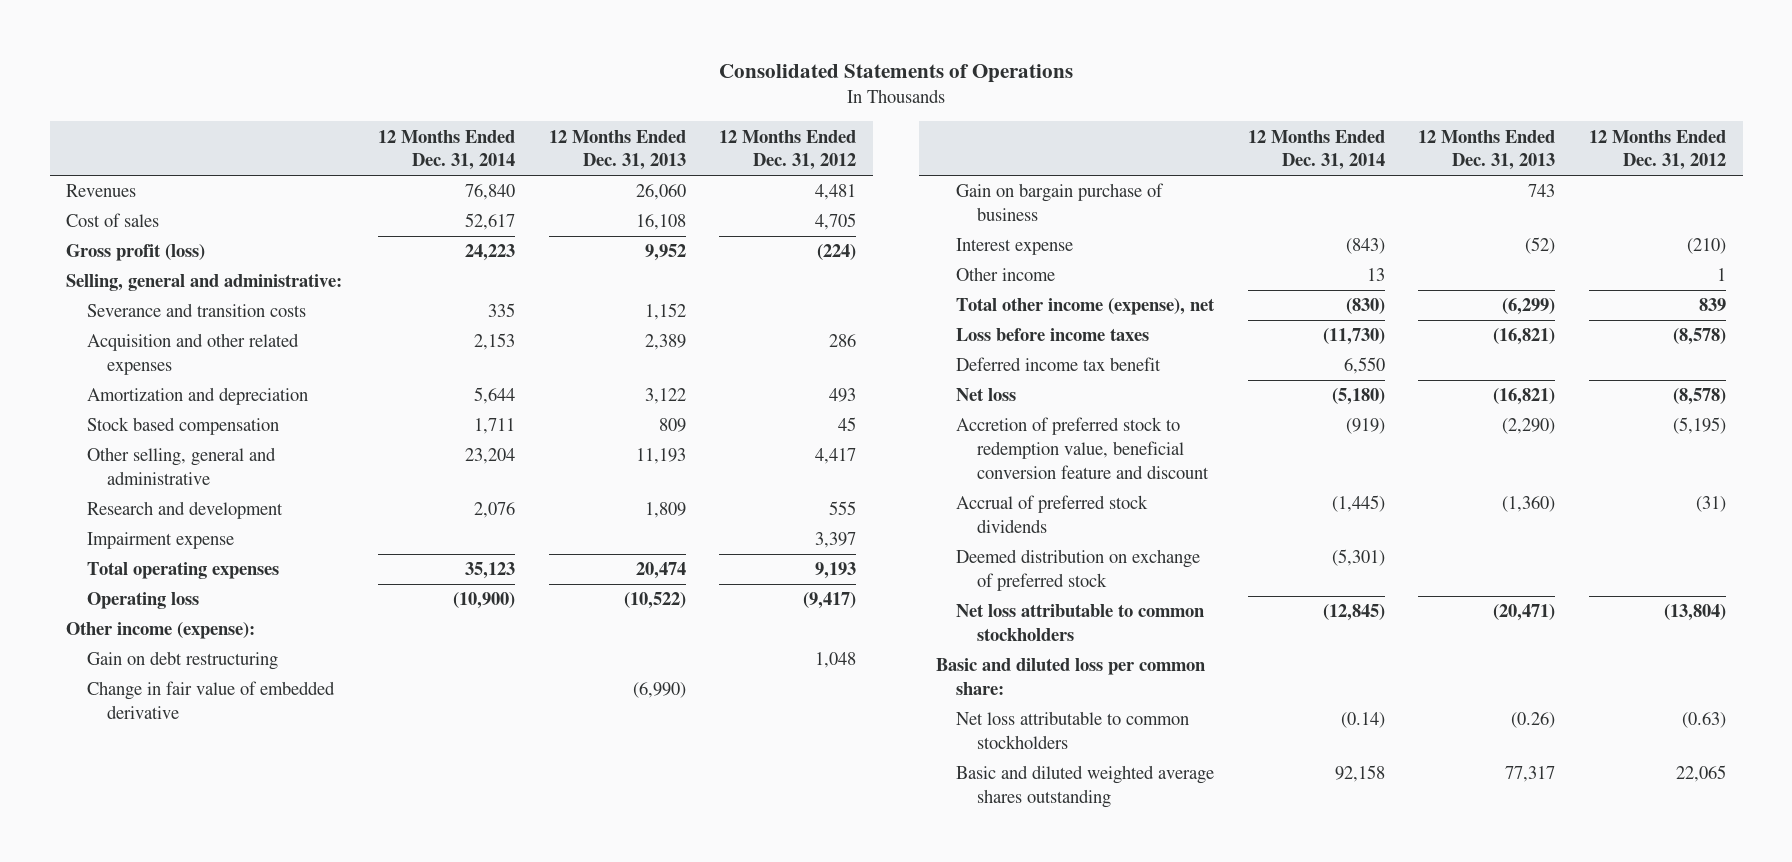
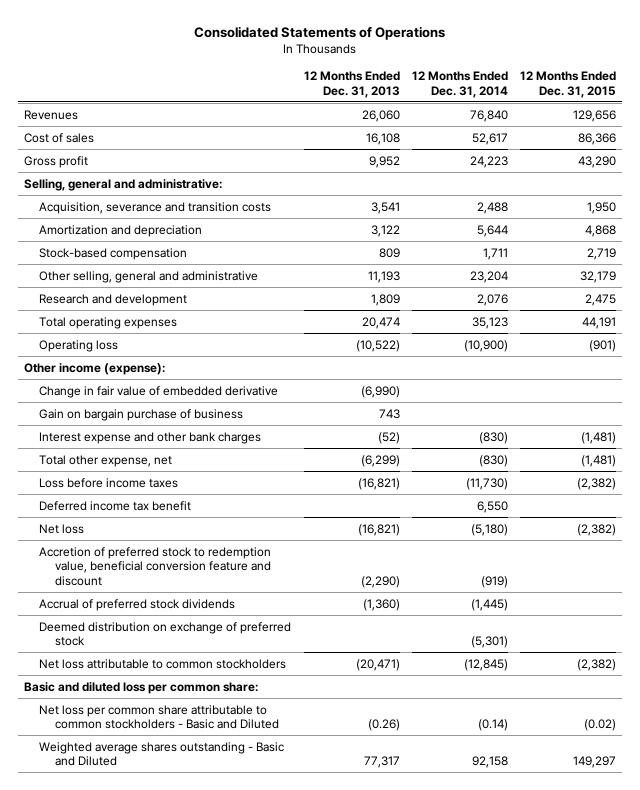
[719,129,857,171] 12 Months Ended Dec. 31, 2012 -> none
none -> [519,71,616,98] 12 Months Ended Dec. 31, 2015
[66,244,206,262] Gross profit (loss) -> [24,155,89,168] Gross profit
[86,333,299,376] Acquisition and other related expenses -> none
[86,303,306,318] Severance and transition costs -> [39,201,272,214] Acquisition, severance and transition costs
[488,303,516,318] 335 -> [476,201,508,214] 2,488
[644,303,686,321] 1,152 -> [370,201,400,214] 3,541
[86,417,279,436] Stock based compensation -> [39,247,188,260] Stock-based compensation
[86,532,234,550] Impairment expense -> none
[86,651,278,671] Gain on debt restructuring -> none
[956,238,1074,256] Interest expense -> none
[956,267,1056,282] Other income -> none
none -> [39,431,262,444] Interest expense and other bank charges
[956,298,1216,316] Total other income (expense), net -> [39,454,173,467] Total other expense, net
[956,711,1190,750] Net loss attributable to common stockholders -> [39,704,279,730] Net loss per common share attributable to common stockholders - Basic and Diluted
[956,765,1215,809] Basic and diluted weighted average shares outstanding -> [39,741,285,767] Weighted average shares outstanding - Basic and Diluted

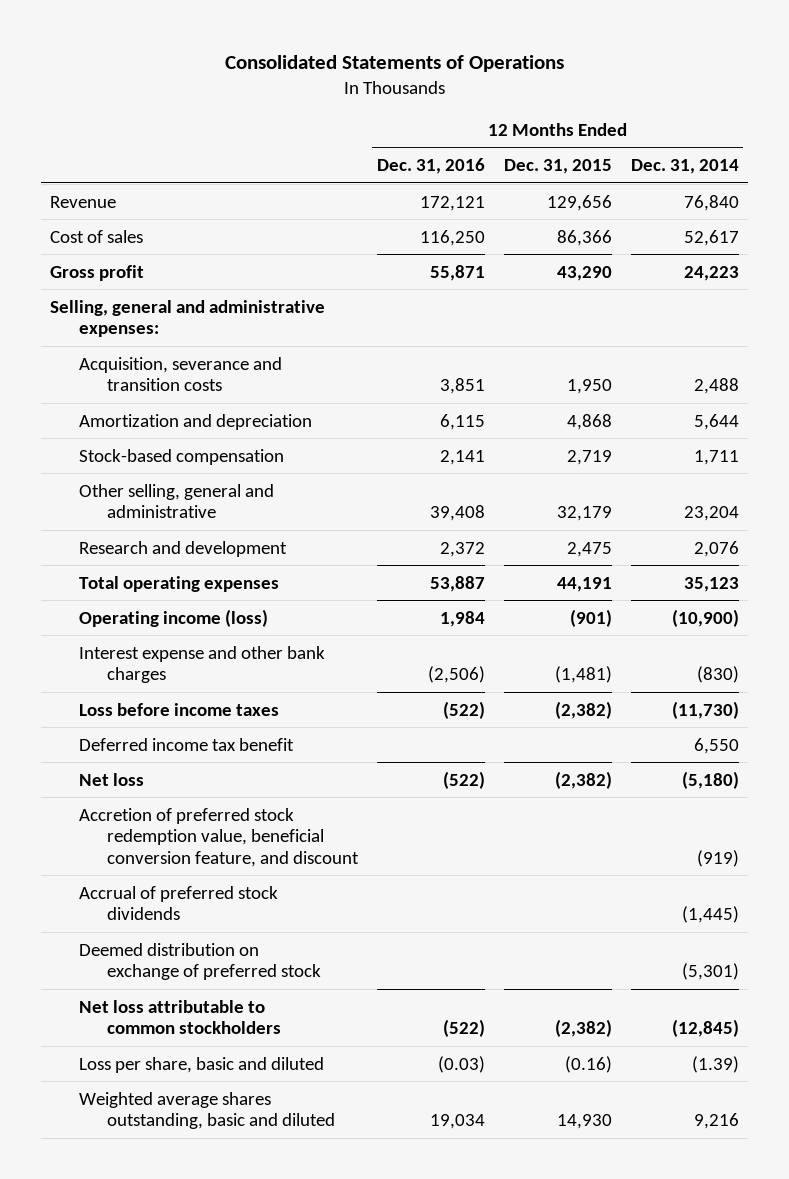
[303,71,400,98] 12 Months Ended Dec. 31, 2013 -> none
none -> [376,158,485,175] Dec. 31, 2016
[24,109,79,120] Revenues -> [50,195,117,208] Revenue
[24,178,223,191] Selling, general and administrative: -> [50,299,326,338] Selling, general and administrative expenses:
[24,362,166,375] Other income (expense): -> none
[39,385,279,398] Change in fair value of embedded derivative -> none
[39,408,244,421] Gain on bargain purchase of business -> none
[39,339,119,352] Operating loss -> [78,608,268,627] Operating income (loss)
[39,454,173,467] Total other expense, net -> none
[39,546,272,586] Accretion of preferred stock to redemption value, beneficial conversion feature and discount -> [78,807,360,867] Accretion of preferred stock redemption value, beneficial conversion feature, and discount
[24,681,259,694] Basic and diluted loss per common share: -> none
[39,704,279,730] Net loss per common share attributable to common stockholders - Basic and Diluted -> [78,1056,324,1073] Loss per share, basic and diluted
[477,719,508,732] (0.14) -> [691,1055,739,1073] (1.39)
[583,719,616,732] (0.02) -> [564,1055,612,1073] (0.16)
[39,741,285,767] Weighted average shares outstanding - Basic and Diluted -> [78,1091,336,1130] Weighted average shares outstanding, basic and diluted
[471,756,508,769] 92,158 -> [693,1113,739,1130] 9,216
[572,756,616,769] 149,297 -> [556,1114,612,1130] 14,930

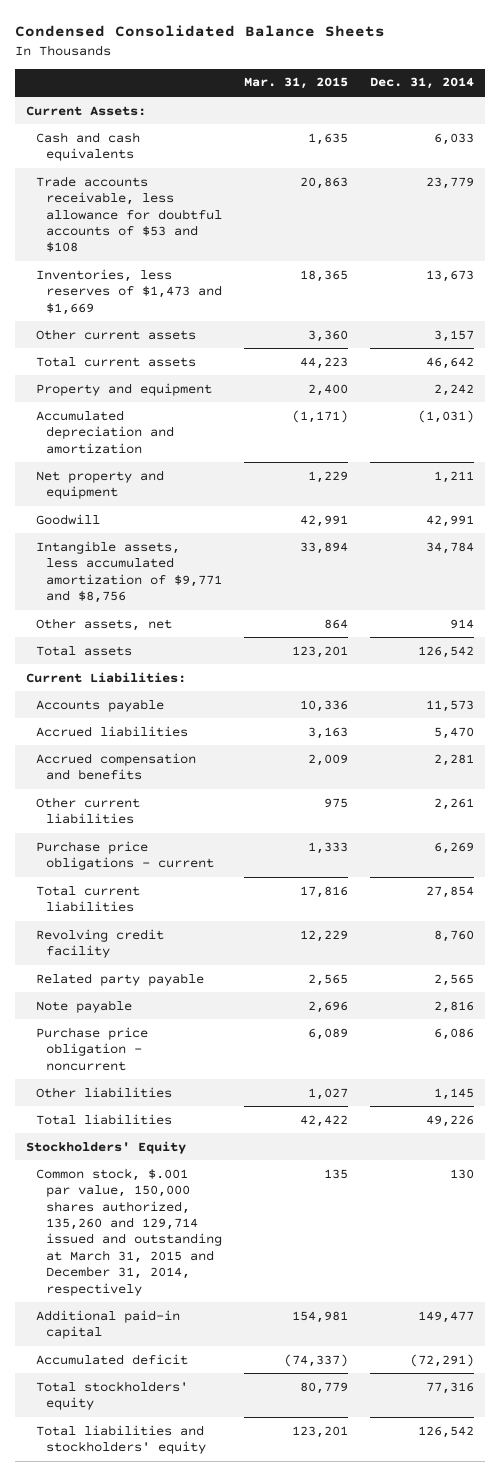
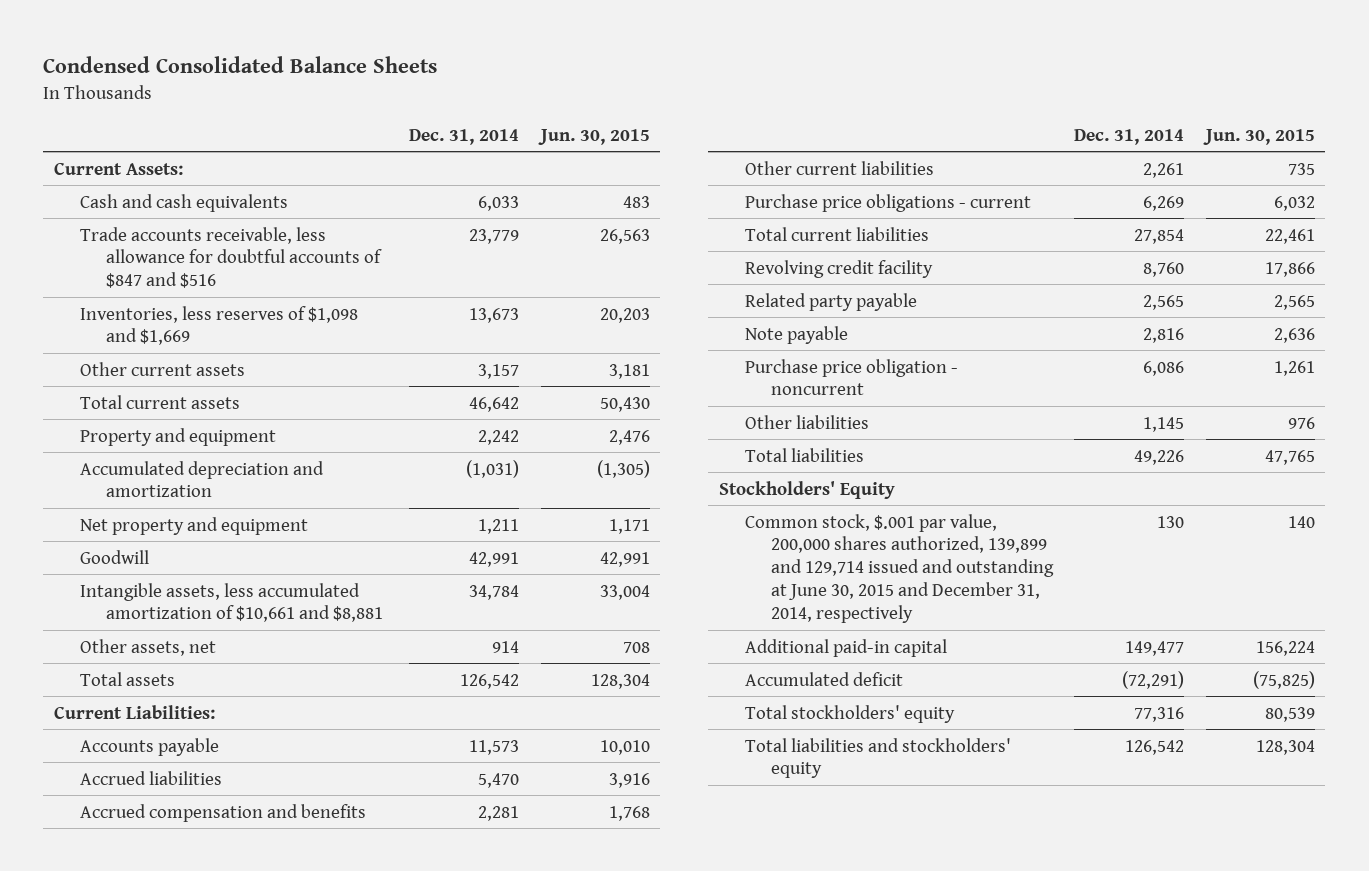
[244,77,349,90] Mar. 31, 2015 -> none
none -> [537,128,650,145] Jun. 30, 2015
[35,175,222,253] Trade accounts receivable, less allowance for doubtful accounts of $53 and $108 -> [80,226,382,289] Trade accounts receivable, less allowance for doubtful accounts of $847 and $516
[35,268,222,315] Inventories, less reserves of $1,473 and $1,669 -> [80,305,359,346] Inventories, less reserves of $1,098 and $1,669
[35,540,222,603] Intangible assets, less accumulated amortization of $9,771 and $8,756 -> [80,582,383,623] Intangible assets, less accumulated amortization of $10,661 and $8,881
[35,1167,222,1296] Common stock, $.001 par value, 150,000 shares authorized, 135,260 and 129,714 issued and outstanding at March 31, 2015 and December 31, 2014, respectively -> [744,513,1054,624] Common stock, $.001 par value, 200,000 shares authorized, 139,899 and 129,714 issued and outstanding at June 30, 2015 and December 31, 2014, respectively

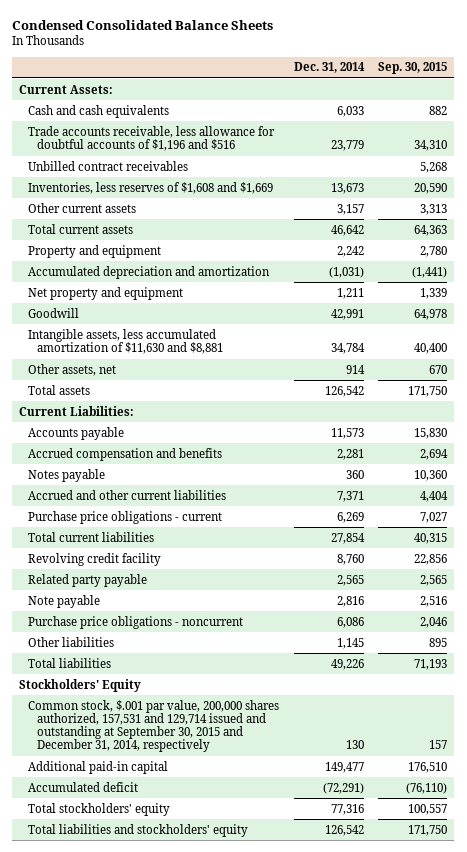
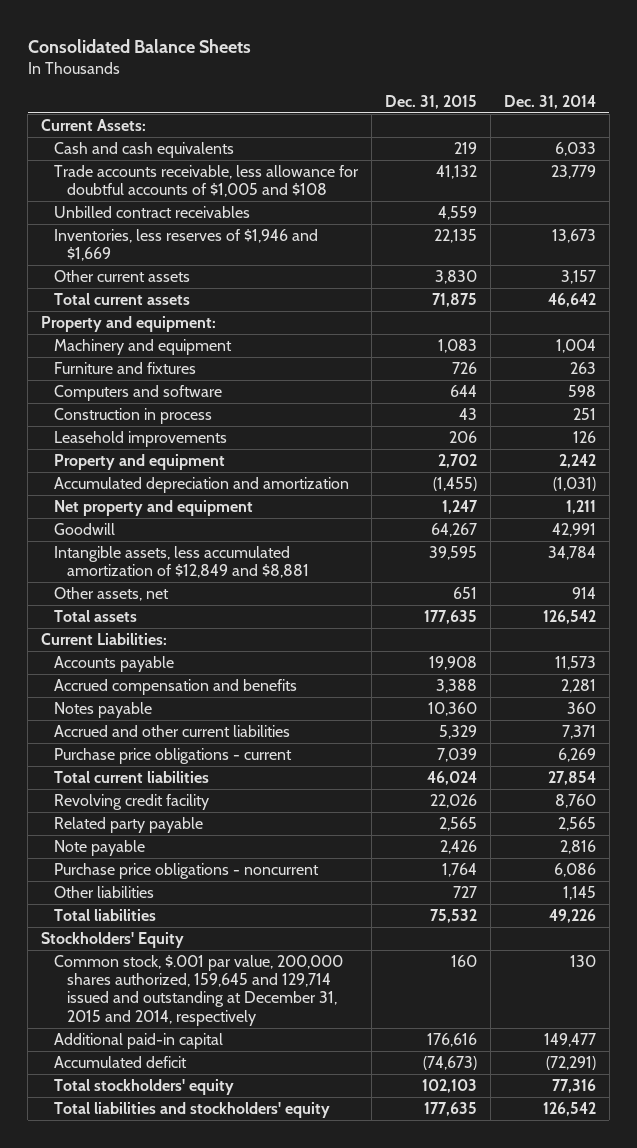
[12,19,274,30] Condensed Consolidated Balance Sheets -> [27,38,251,53] Consolidated Balance Sheets
[378,62,448,75] Sep. 30, 2015 -> none
none -> [385,94,478,109] Dec. 31, 2015
[28,125,276,152] Trade accounts receivable, less allowance for doubtful accounts of $1,196 and $516 -> [54,164,360,198] Trade accounts receivable, less allowance for doubtful accounts of $1,005 and $108
[28,181,274,194] Inventories, less reserves of $1,608 and $1,669 -> [54,228,319,262] Inventories, less reserves of $1,946 and $1,669
none -> [41,315,217,332] Property and equipment:
none -> [54,338,233,355] Machinery and equipment
none -> [54,361,197,374] Furniture and fixtures
none -> [54,384,223,401] Computers and software
none -> [54,407,213,424] Construction in process
none -> [54,430,228,447] Leasehold improvements
[28,328,224,355] Intangible assets, less accumulated amortization of $11,630 and $8,881 -> [54,545,310,579] Intangible assets, less accumulated amortization of $12,849 and $8,881
[28,699,280,753] Common stock, $.001 par value, 200,000 shares authorized, 157,531 and 129,714 issued and outstanding at September 30, 2015 and December 31, 2014, respectively -> [54,954,344,1026] Common stock, $.001 par value, 200,000 shares authorized, 159,645 and 129,714 issued and outstanding at December 31, 2015 and 2014, respectively

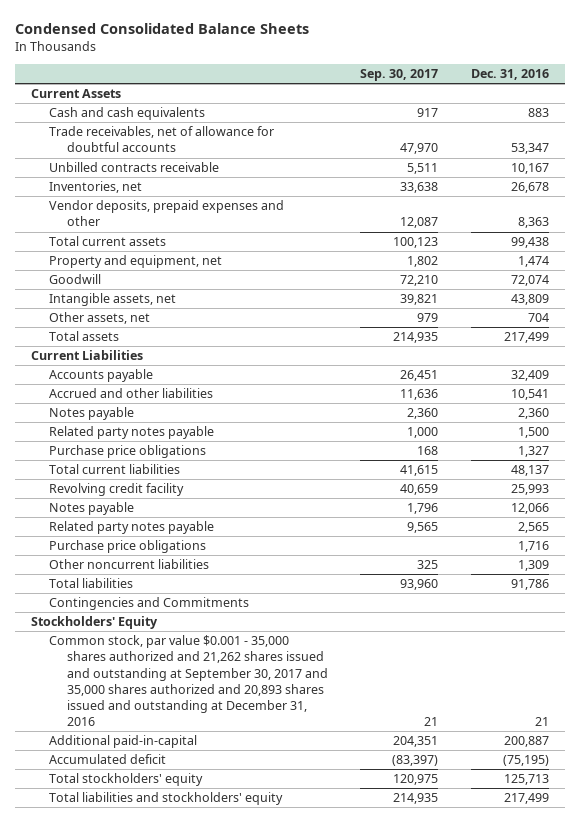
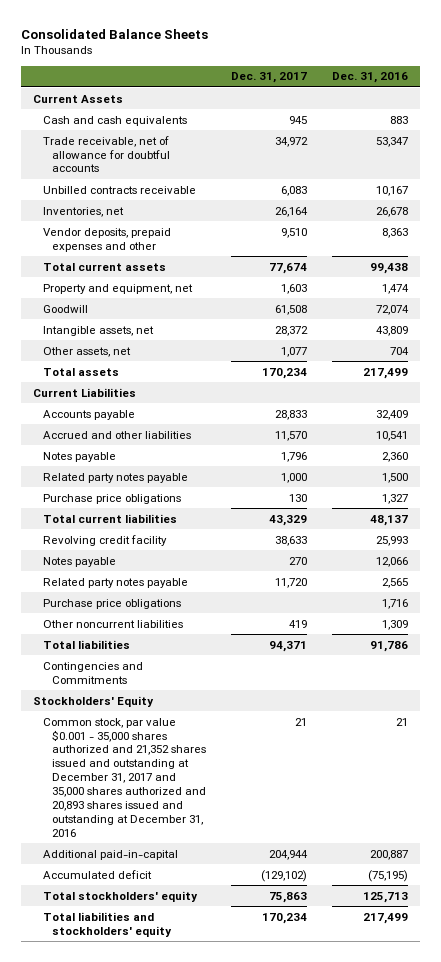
[14,23,309,35] Condensed Consolidated Balance Sheets -> [21,28,209,39] Consolidated Balance Sheets
[360,69,439,82] Sep. 30, 2017 -> none
none -> [230,72,307,84] Dec. 31, 2017
[49,126,275,153] Trade receivables, net of allowance for doubtful accounts -> [42,135,170,173] Trade receivable, net of allowance for doubtful accounts
[49,635,329,727] Common stock, par value $0.001 - 35,000 shares authorized and 21,262 shares issued and outstanding at September 30, 2017 and 35,000 shares authorized and 20,893 shares issued and outstanding at December 31, 2016 -> [42,717,206,837] Common stock, par value $0.001 - 35,000 shares authorized and 21,352 shares issued and outstanding at December 31, 2017 and 35,000 shares authorized and 20,893 shares issued and outstanding at December 31, 2016

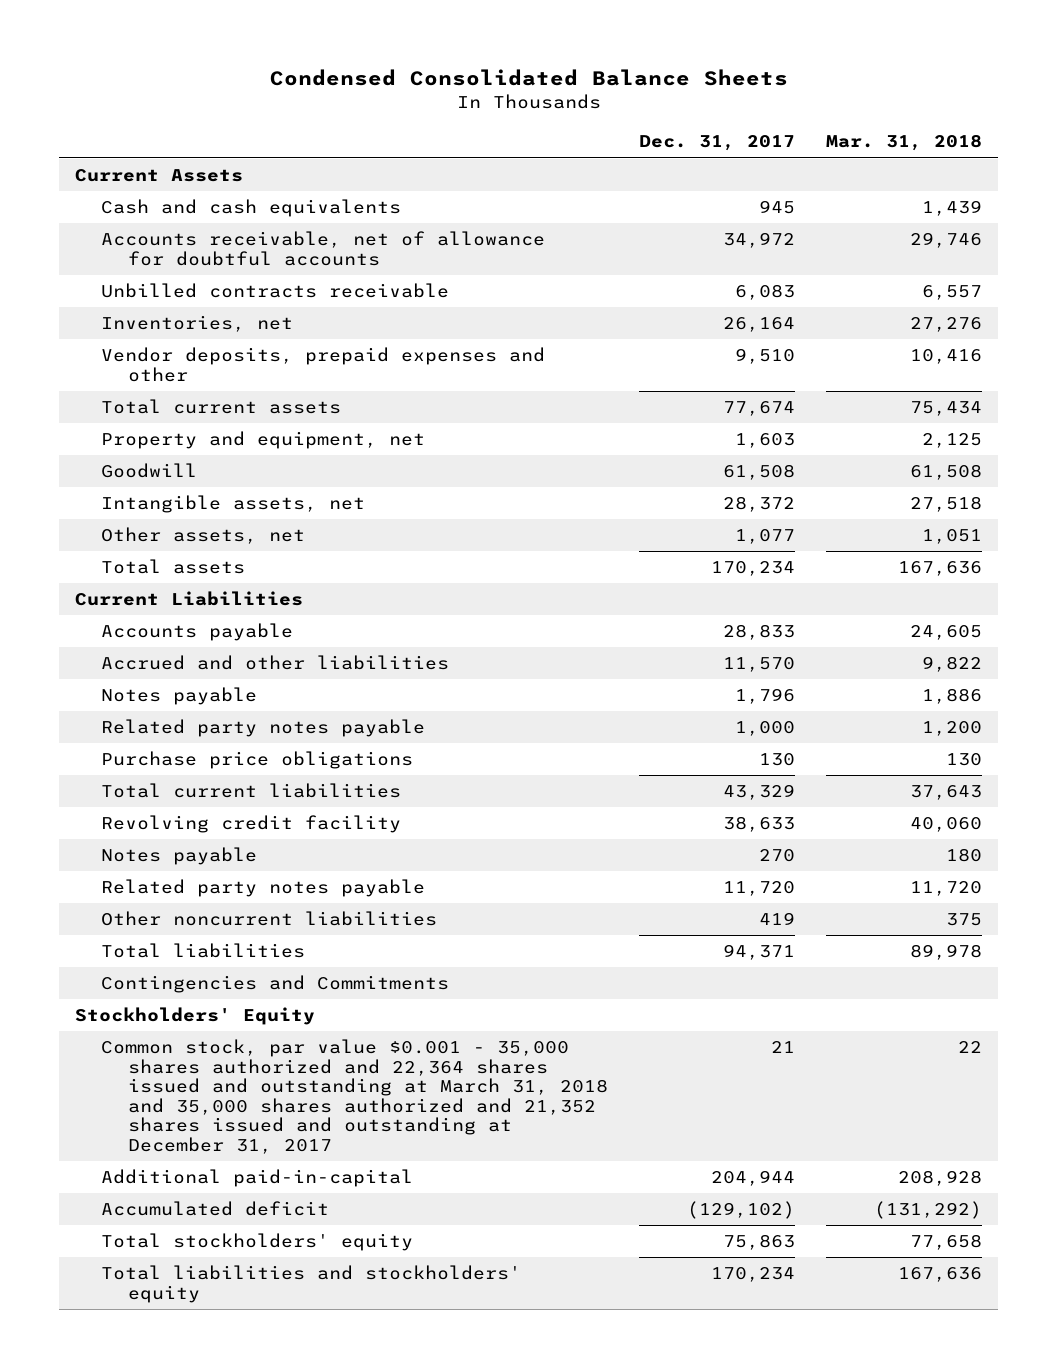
[21,28,209,39] Consolidated Balance Sheets -> [269,69,788,87] Condensed Consolidated Balance Sheets
[331,72,408,84] Dec. 31, 2016 -> none
none -> [826,134,983,152] Mar. 31, 2018
[42,135,170,173] Trade receivable, net of allowance for doubtful accounts -> [101,231,546,266] Accounts receivable, net of allowance for doubtful accounts
[42,598,181,609] Purchase price obligations -> none
[42,717,206,837] Common stock, par value $0.001 - 35,000 shares authorized and 21,352 shares issued and outstanding at December 31, 2017 and 35,000 shares authorized and 20,893 shares issued and outstanding at December 31, 2016 -> [101,1039,608,1154] Common stock, par value $0.001 - 35,000 shares authorized and 22,364 shares issued and outstanding at March 31, 2018 and 35,000 shares authorized and 21,352 shares issued and outstanding at December 31, 2017

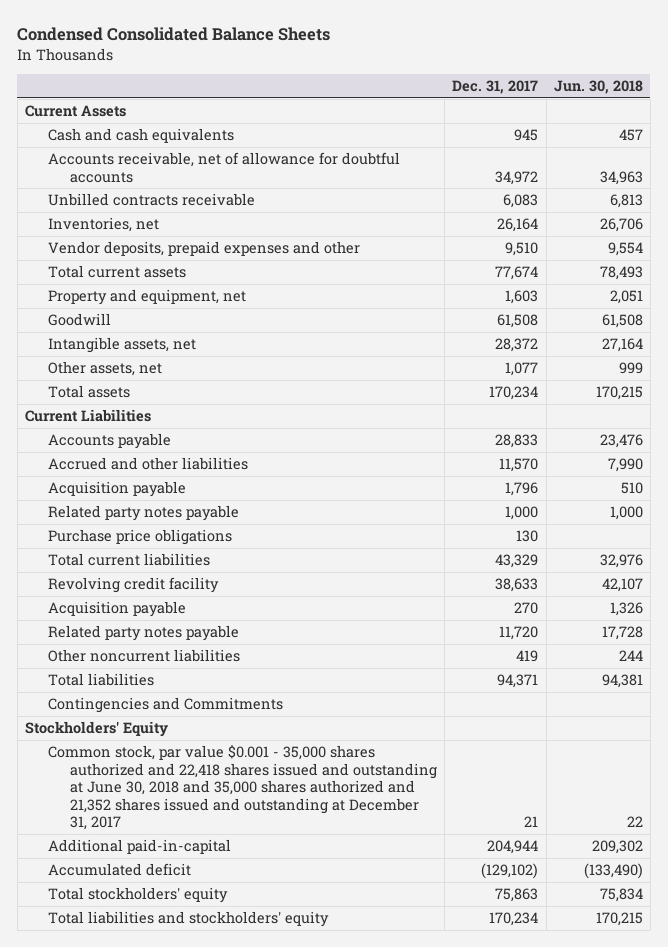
[826,134,983,152] Mar. 31, 2018 -> none
none -> [553,80,643,95] Jun. 30, 2018
[101,687,258,706] Notes payable -> [47,481,186,498] Acquisition payable
[101,847,258,866] Notes payable -> none
none -> [47,601,186,618] Acquisition payable
[101,1039,608,1154] Common stock, par value $0.001 - 35,000 shares authorized and 22,364 shares issued and outstanding at March 31, 2018 and 35,000 shares authorized and 21,352 shares issued and outstanding at December 31, 2017 -> [47,745,438,831] Common stock, par value $0.001 - 35,000 shares authorized and 22,418 shares issued and outstanding at June 30, 2018 and 35,000 shares authorized and 21,352 shares issued and outstanding at December 31, 2017

